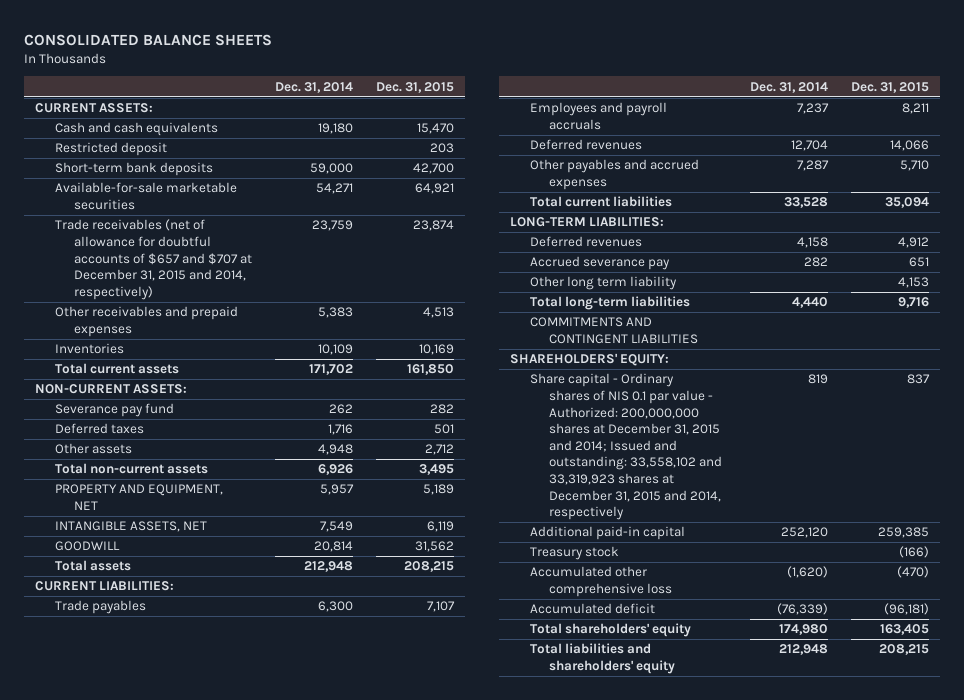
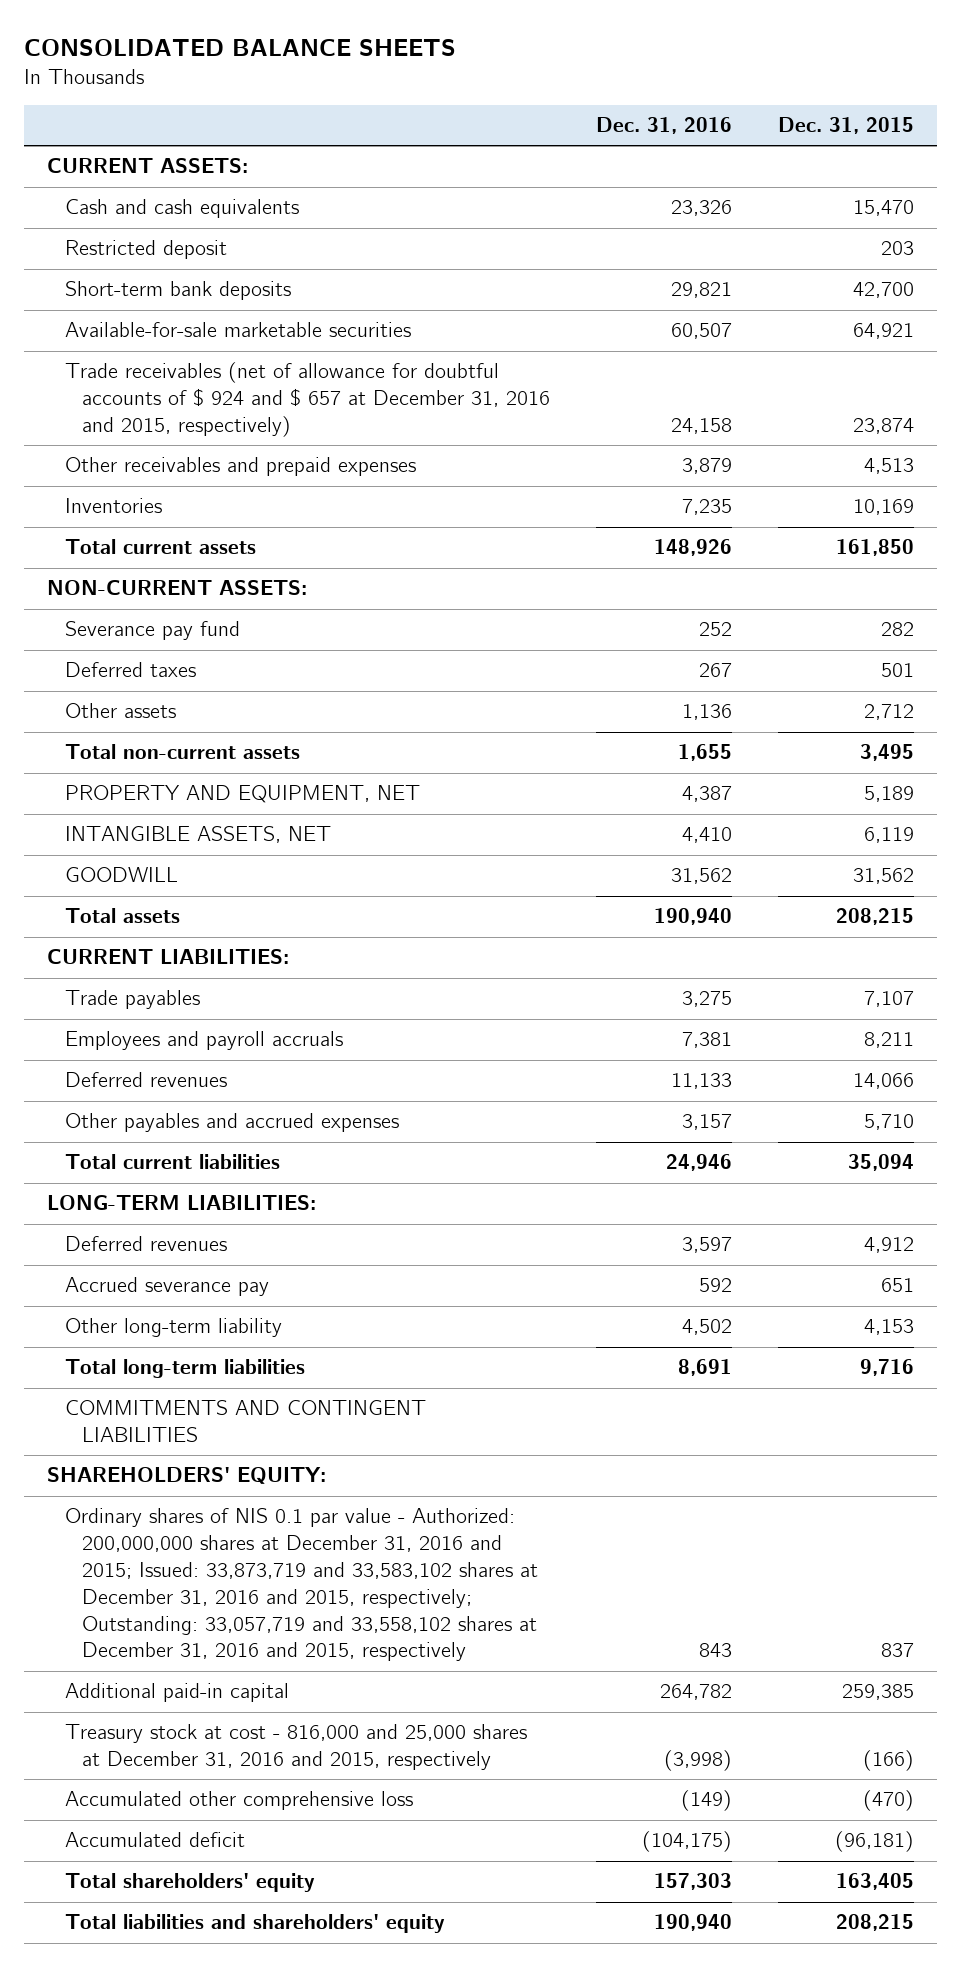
[275,81,354,93] Dec. 31, 2014 -> none
none -> [596,117,733,135] Dec. 31, 2016
[54,219,253,300] Trade receivables (net of allowance for doubtful accounts of $657 and $707 at December 31, 2015 and 2014, respectively) -> [64,362,551,437] Trade receivables (net of allowance for doubtful accounts of $ 924 and $ 657 at December 31, 2016 and 2015, respectively)
[529,276,677,291] Other long term liability -> [64,1318,282,1338] Other long-term liability
[529,373,723,521] Share capital - Ordinary shares of NIS 0.1 par value - Authorized: 200,000,000 shares at December 31, 2015 and 2014; Issued and outstanding: 33,558,102 and 33,319,923 shares at December 31, 2015 and 2014, respectively -> [64,1508,539,1662] Ordinary shares of NIS 0.1 par value - Authorized: 200,000,000 shares at December 31, 2016 and 2015; Issued: 33,873,719 and 33,583,102 shares at December 31, 2016 and 2015, respectively; Outstanding: 33,057,719 and 33,558,102 shares at December 31, 2016 and 2015, respectively
[529,546,619,561] Treasury stock -> [64,1724,527,1771] Treasury stock at cost - 816,000 and 25,000 shares at December 31, 2016 and 2015, respectively

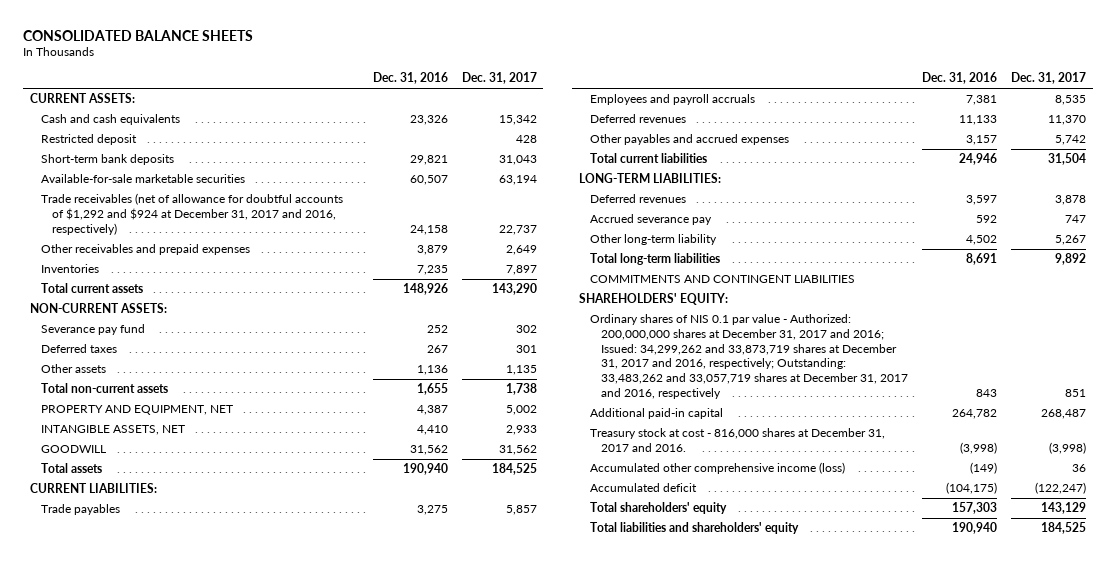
[778,117,915,135] Dec. 31, 2015 -> none
none -> [461,72,537,85] Dec. 31, 2017
[64,362,551,437] Trade receivables (net of allowance for doubtful accounts of $ 924 and $ 657 at December 31, 2016 and 2015, respectively) -> [40,193,343,235] Trade receivables (net of allowance for doubtful accounts of $1,292 and $924 at December 31, 2017 and 2016, respectively)
[64,1508,539,1662] Ordinary shares of NIS 0.1 par value - Authorized: 200,000,000 shares at December 31, 2016 and 2015; Issued: 33,873,719 and 33,583,102 shares at December 31, 2016 and 2015, respectively; Outstanding: 33,057,719 and 33,558,102 shares at December 31, 2016 and 2015, respectively -> [590,314,909,399] Ordinary shares of NIS 0.1 par value - Authorized: 200,000,000 shares at December 31, 2017 and 2016; Issued: 34,299,262 and 33,873,719 shares at December 31, 2017 and 2016, respectively; Outstanding: 33,483,262 and 33,057,719 shares at December 31, 2017 and 2016, respectively
[64,1724,527,1771] Treasury stock at cost - 816,000 and 25,000 shares at December 31, 2016 and 2015, respectively -> [590,428,886,452] Treasury stock at cost - 816,000 shares at December 31, 2017 and 2016.
[64,1791,413,1811] Accumulated other comprehensive loss -> [590,462,846,475] Accumulated other comprehensive income (loss)

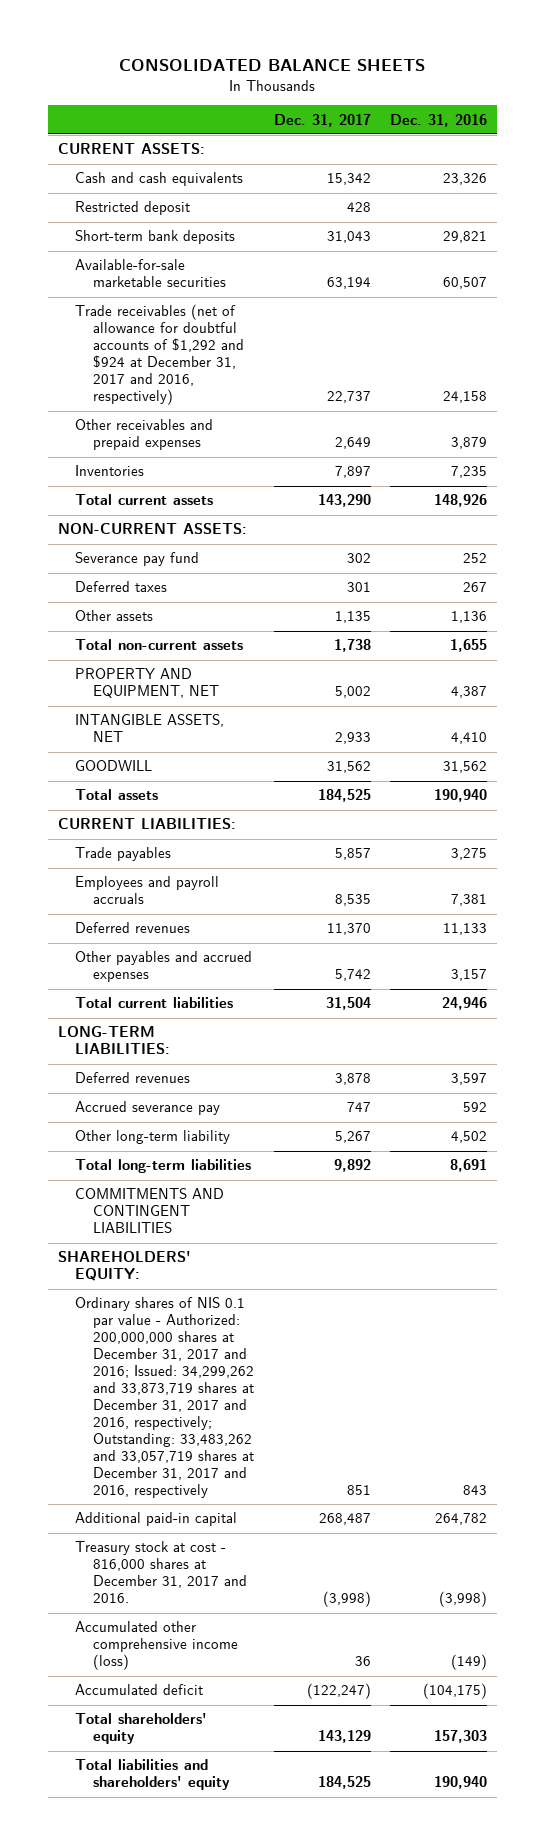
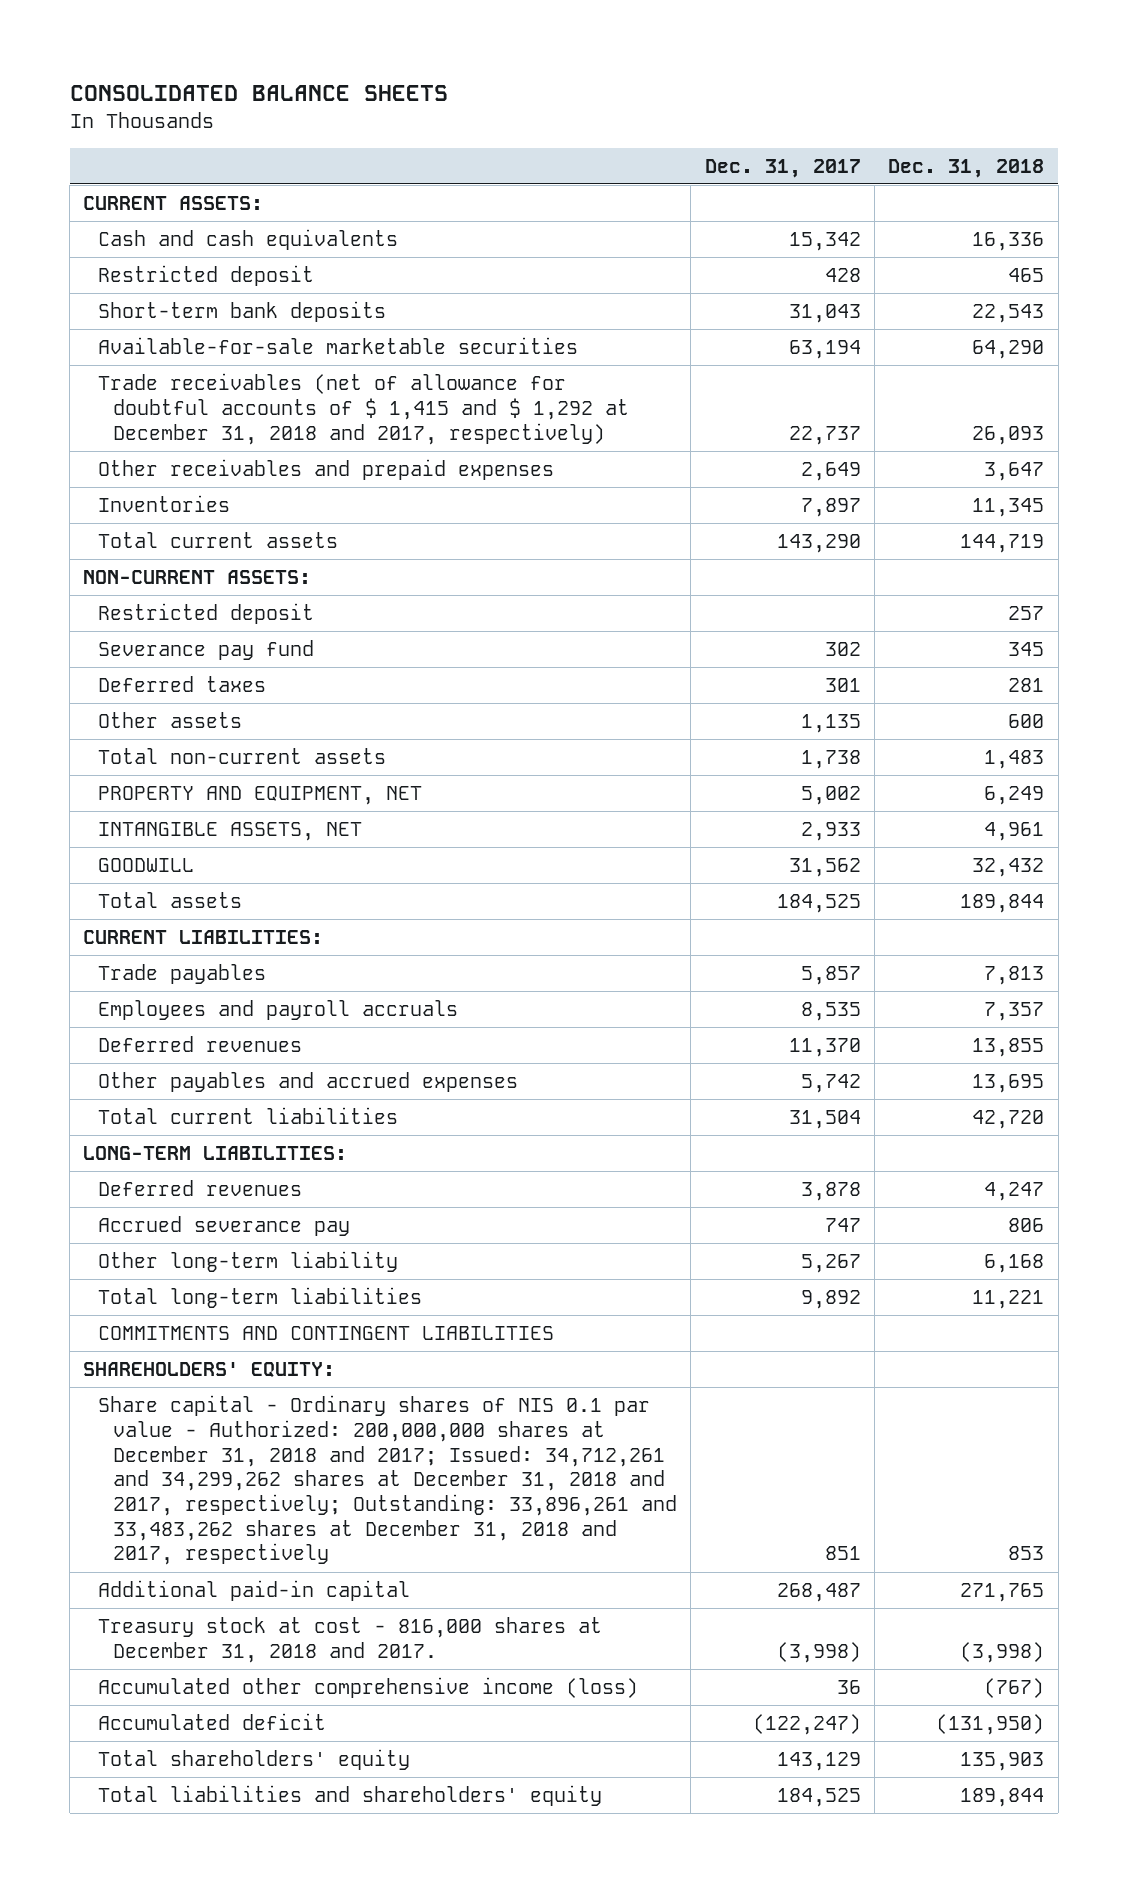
[390,113,488,127] Dec. 31, 2016 -> none
none -> [888,158,1045,178] Dec. 31, 2018
[75,304,245,406] Trade receivables (net of allowance for doubtful accounts of $1,292 and $924 at December 31, 2017 and 2016, respectively) -> [98,373,629,445] Trade receivables (net of allowance for doubtful accounts of $ 1,415 and $ 1,292 at December 31, 2018 and 2017, respectively)
none -> [98,603,315,625] Restricted deposit
[75,1297,255,1499] Ordinary shares of NIS 0.1 par value - Authorized: 200,000,000 shares at December 31, 2017 and 2016; Issued: 34,299,262 and 33,873,719 shares at December 31, 2017 and 2016, respectively; Outstanding: 33,483,262 and 33,057,719 shares at December 31, 2017 and 2016, respectively -> [98,1395,677,1566] Share capital - Ordinary shares of NIS 0.1 par value - Authorized: 200,000,000 shares at December 31, 2018 and 2017; Issued: 34,712,261 and 34,299,262 shares at December 31, 2018 and 2017, respectively; Outstanding: 33,896,261 and 33,483,262 shares at December 31, 2018 and 2017, respectively
[75,1541,248,1604] Treasury stock at cost - 816,000 shares at December 31, 2017 and 2016. -> [98,1617,603,1663] Treasury stock at cost - 816,000 shares at December 31, 2018 and 2017.

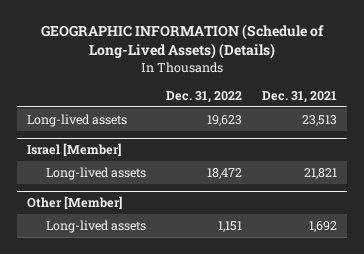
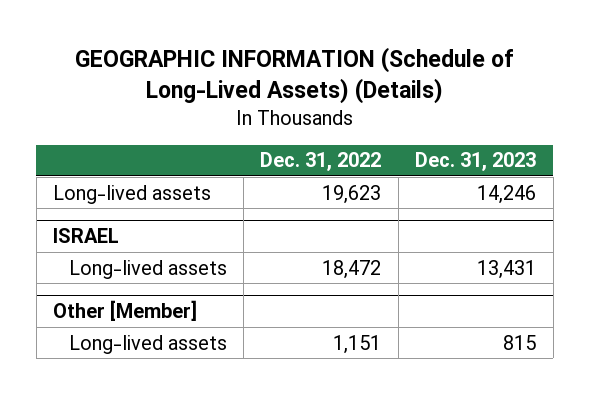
[262,90,338,103] Dec. 31, 2021 -> none
none -> [415,152,537,172] Dec. 31, 2023
[26,143,121,158] Israel [Member] -> [53,228,120,244] ISRAEL

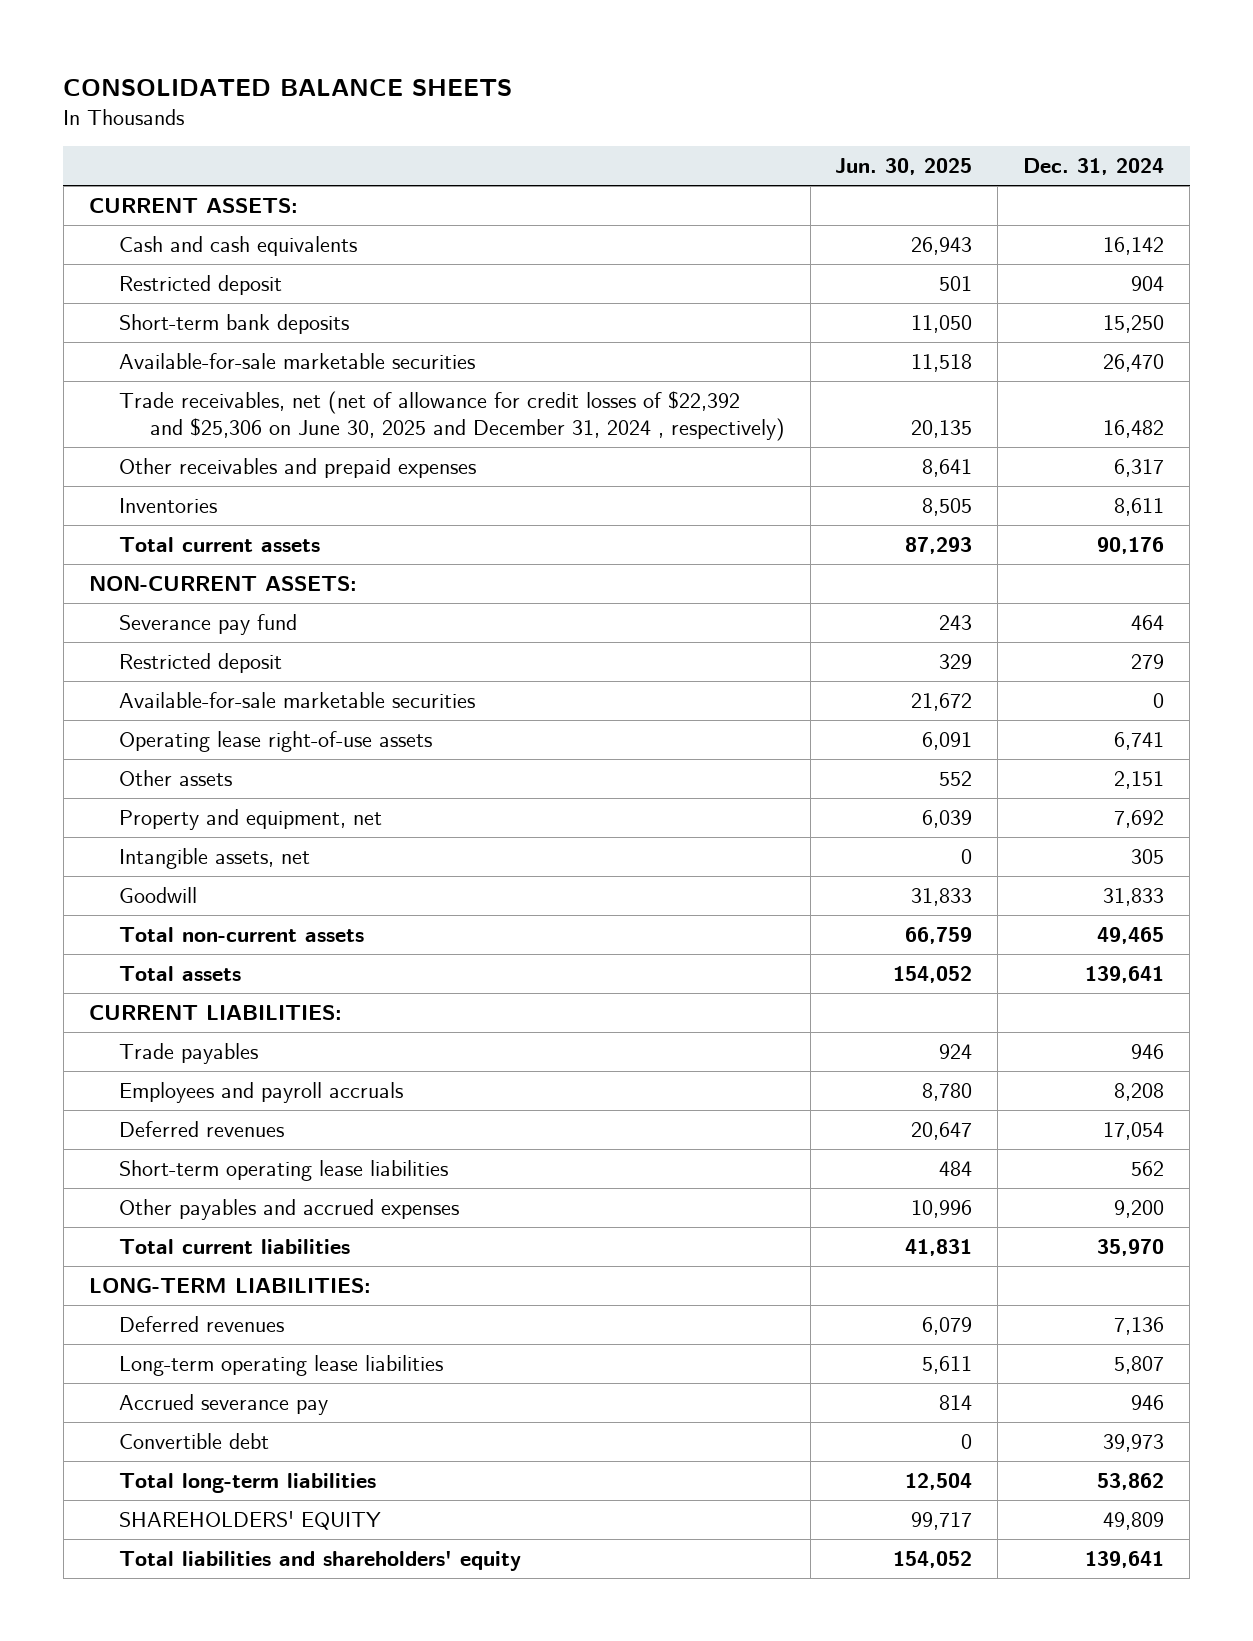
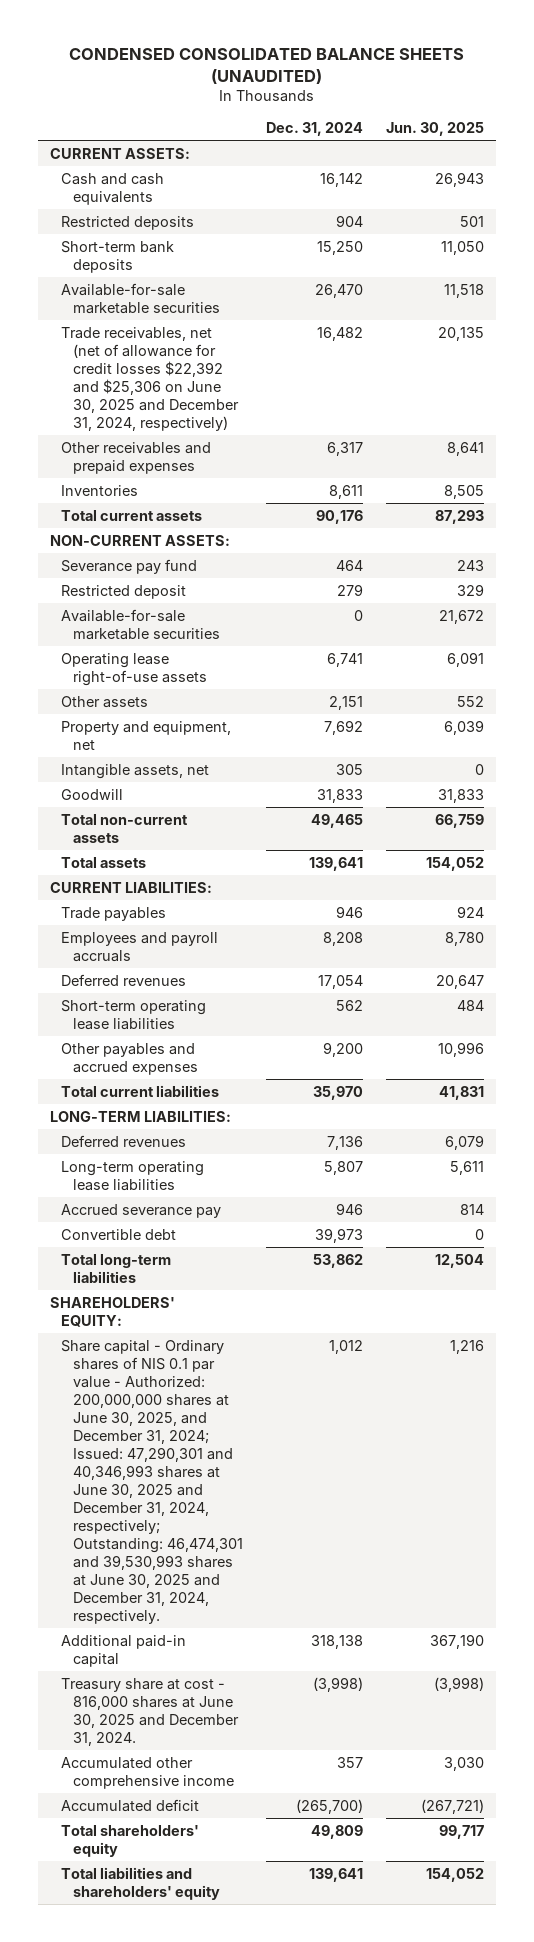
[63,79,513,97] CONSOLIDATED BALANCE SHEETS -> [68,48,464,85] CONDENSED CONSOLIDATED BALANCE SHEETS (UNAUDITED)
[119,274,283,295] Restricted deposit -> [61,215,195,230] Restricted deposits
[119,390,785,441] Trade receivables, net (net of allowance for credit losses of $22,392 and $25,306 on June 30, 2025 and December 31, 2024 , respectively) -> [61,326,239,431] Trade receivables, net (net of allowance for credit losses $22,392 and $25,306 on June 30, 2025 and December 31, 2024, respectively)
none -> [49,1296,175,1327] SHAREHOLDERS' EQUITY:
none -> [61,1339,243,1625] Share capital - Ordinary shares of NIS 0.1 par value - Authorized: 200,000,000 shares at June 30, 2025, and December 31, 2024; Issued: 47,290,301 and 40,346,993 shares at June 30, 2025 and December 31, 2024, respectively; Outstanding: 46,474,301 and 39,530,993 shares at June 30, 2025 and December 31, 2024, respectively.
none -> [61,1634,187,1667] Additional paid-in capital
none -> [61,1677,239,1746] Treasury share at cost - 816,000 shares at June 30, 2025 and December 31, 2024.
none -> [61,1756,234,1789] Accumulated other comprehensive income
none -> [61,1798,200,1812] Accumulated deficit
[119,1510,382,1530] SHAREHOLDERS' EQUITY -> [61,1824,200,1857] Total shareholders' equity

